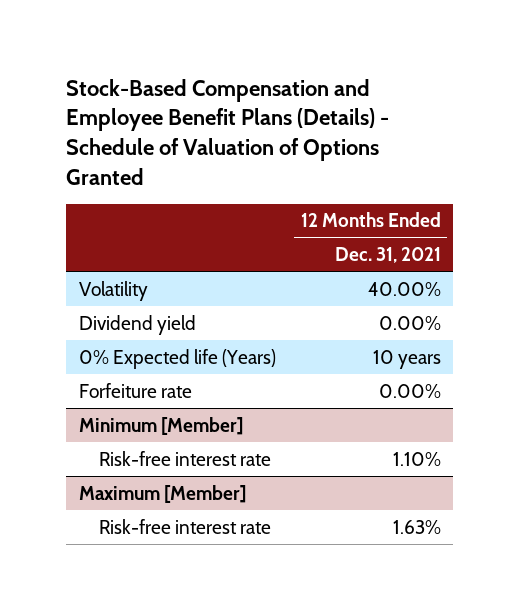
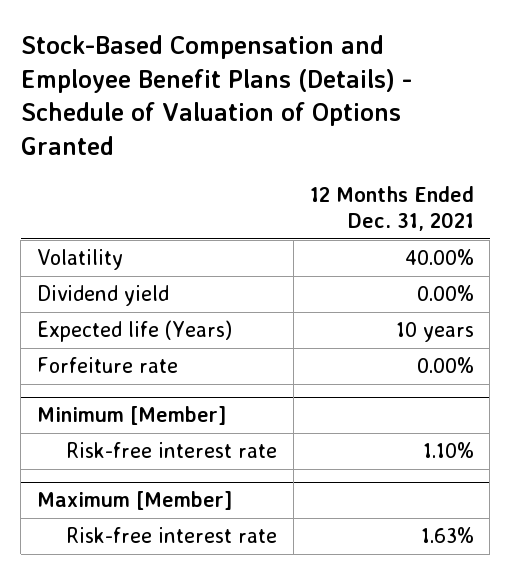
[78,348,276,369] 0% Expected life (Years) -> [37,320,233,343] Expected life (Years)

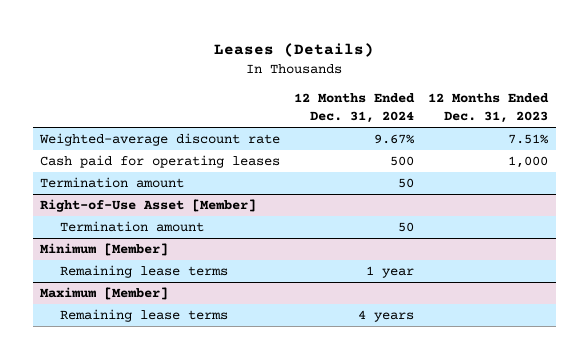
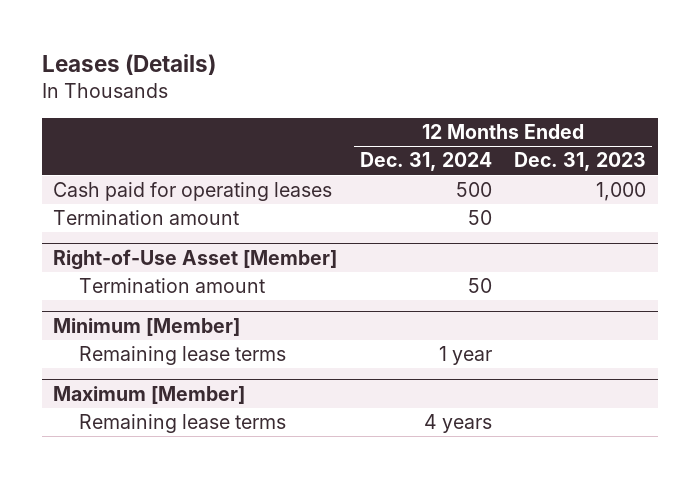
[38,133,280,147] Weighted-average discount rate -> none

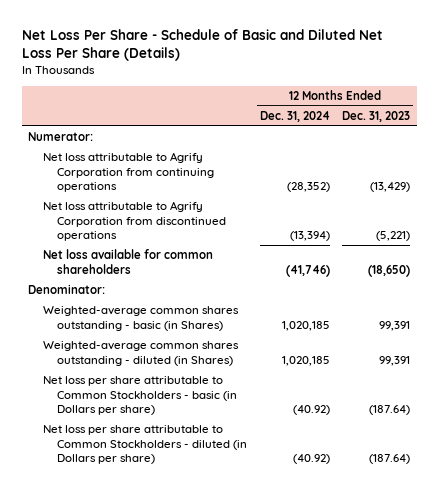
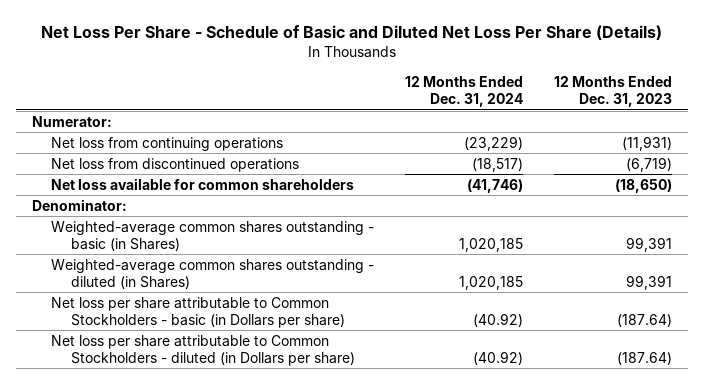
[42,152,215,193] Net loss attributable to Agrify Corporation from continuing operations -> [51,136,284,151] Net loss from continuing operations
[286,182,330,193] (28,352) -> [464,135,524,151] (23,229)
[370,182,411,193] (13,429) -> [622,135,673,151] (11,931)
[42,201,227,242] Net loss attributable to Agrify Corporation from discontinued operations -> [51,157,300,172] Net loss from discontinued operations
[289,231,330,242] (13,394) -> [472,157,524,172] (18,517)
[376,231,411,242] (5,221) -> [626,156,673,172] (6,719)

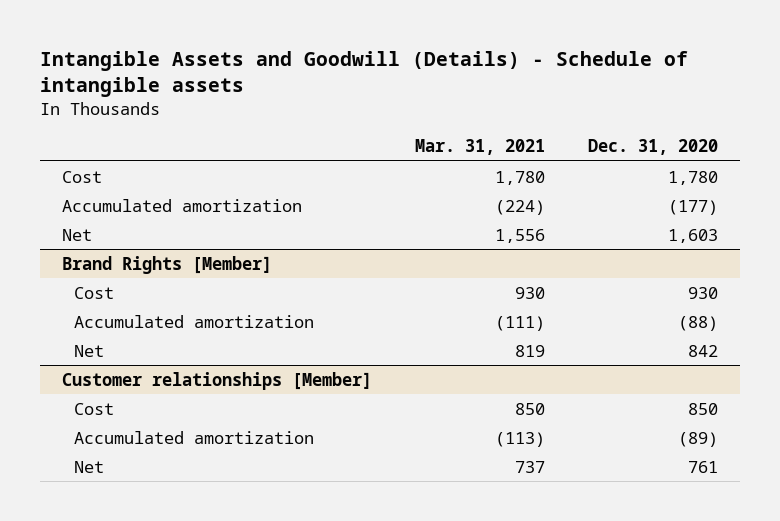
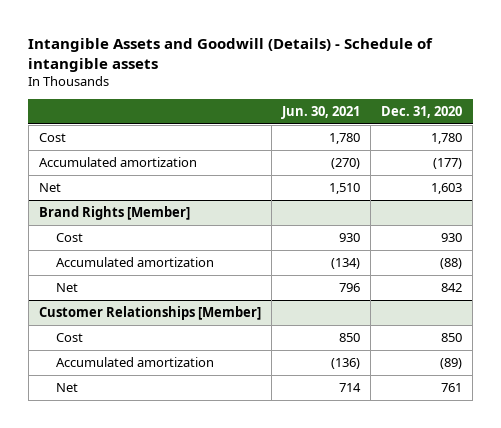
[414,139,545,156] Mar. 31, 2021 -> none
none -> [281,106,361,120] Jun. 30, 2021
[61,371,372,390] Customer relationships [Member] -> [38,306,261,321] Customer Relationships [Member]

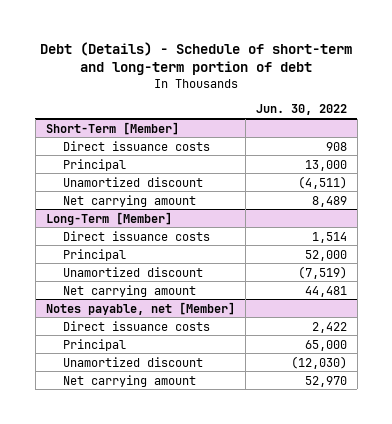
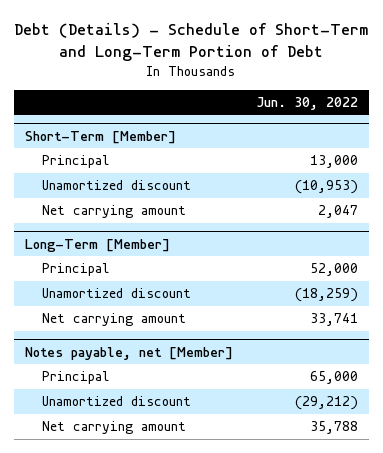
[40,41,353,75] Debt (Details) - Schedule of short-term and long-term portion of debt -> [14,23,369,62] Debt (Details) - Schedule of Short-Term and Long-Term Portion of Debt
[63,140,211,151] Direct issuance costs -> none
[297,175,347,189] (4,511) -> [294,180,358,195] (10,953)
[311,195,347,207] 8,489 -> [317,205,358,219] 2,047
[63,230,211,241] Direct issuance costs -> none
[297,265,347,279] (7,519) -> [294,288,358,303] (18,259)
[304,285,347,297] 44,481 -> [309,313,358,327] 33,741
[63,320,211,331] Direct issuance costs -> none
[290,355,347,369] (12,030) -> [294,396,358,411] (29,212)
[304,375,347,387] 52,970 -> [309,421,358,435] 35,788

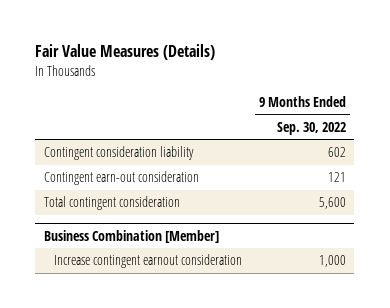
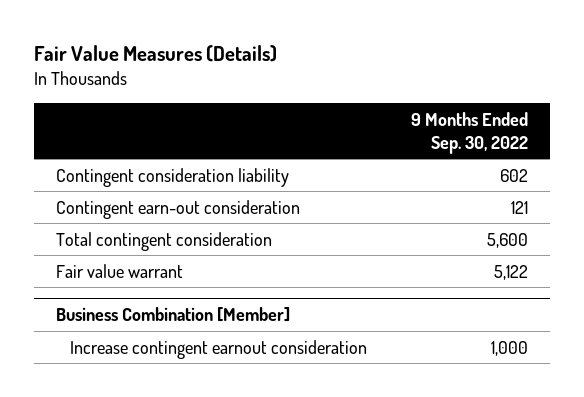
none -> [55,263,183,278] Fair value warrant

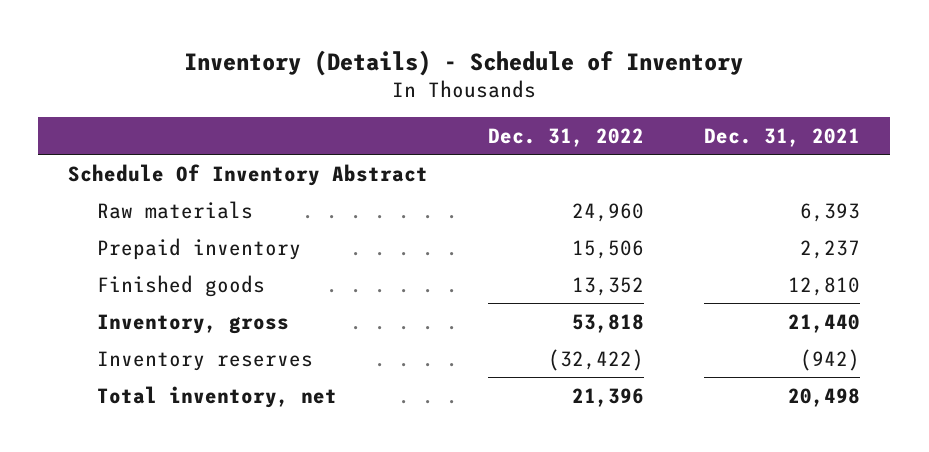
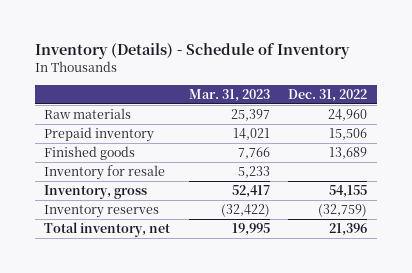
[704,127,861,147] Dec. 31, 2021 -> none
none -> [188,88,270,102] Mar. 31, 2023
[68,163,429,186] Schedule Of Inventory Abstract -> none
[572,276,645,296] 13,352 -> [329,147,368,160] 13,689
none -> [44,165,166,181] Inventory for resale
[572,313,645,333] 53,818 -> [329,185,368,199] 54,155
[548,348,645,371] (32,422) -> [318,204,368,218] (32,759)

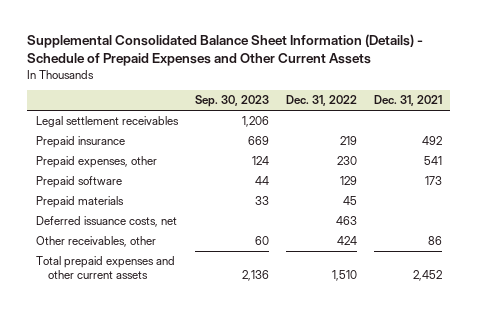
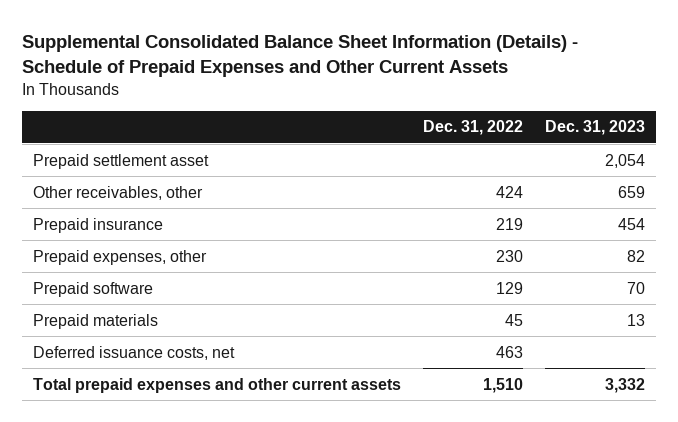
[194,95,269,108] Sep. 30, 2023 -> none
[373,95,442,107] Dec. 31, 2021 -> none
none -> [544,120,645,136] Dec. 31, 2023
[35,116,179,128] Legal settlement receivables -> [33,153,210,169] Prepaid settlement asset
[35,236,156,248] Other receivables, other -> [33,185,204,200] Other receivables, other

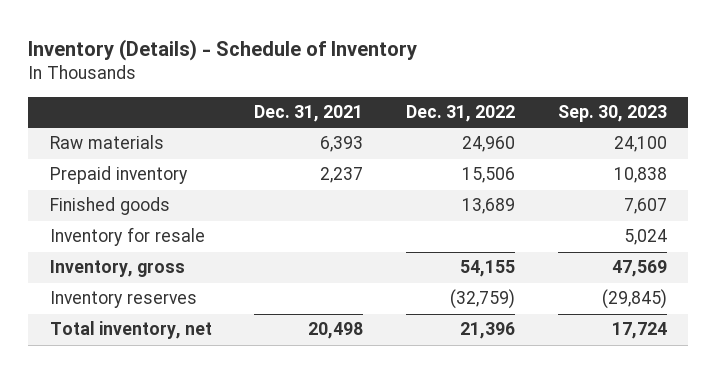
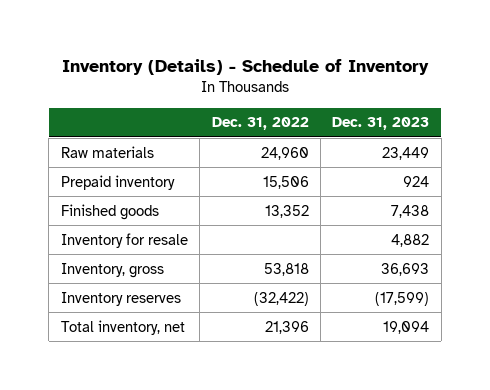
[254,105,364,123] Dec. 31, 2021 -> none
[557,105,667,123] Sep. 30, 2023 -> none
none -> [332,117,430,131] Dec. 31, 2023
[461,198,515,215] 13,689 -> [264,204,309,218] 13,352
[459,260,515,278] 54,155 -> [263,262,309,276] 53,818
[449,289,515,310] (32,759) -> [253,291,309,306] (32,422)

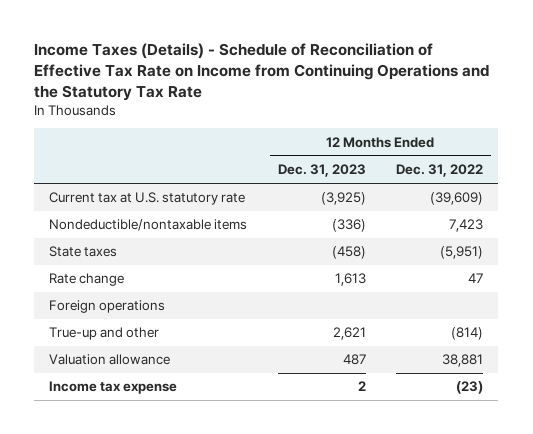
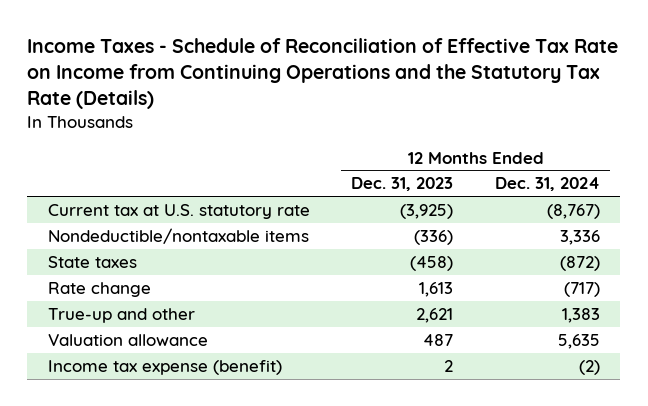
[34,42,490,101] Income Taxes (Details) - Schedule of Reconciliation of Effective Tax Rate on Income from Continuing Operations and the Statutory Tax Rate -> [27,38,619,110] Income Taxes - Schedule of Reconciliation of Effective Tax Rate on Income from Continuing Operations and the Statutory Tax Rate (Details)
[396,164,484,178] Dec. 31, 2022 -> none
none -> [494,177,600,192] Dec. 31, 2024
[49,300,166,314] Foreign operations -> none
[49,381,178,395] Income tax expense -> [47,359,282,375] Income tax expense (benefit)

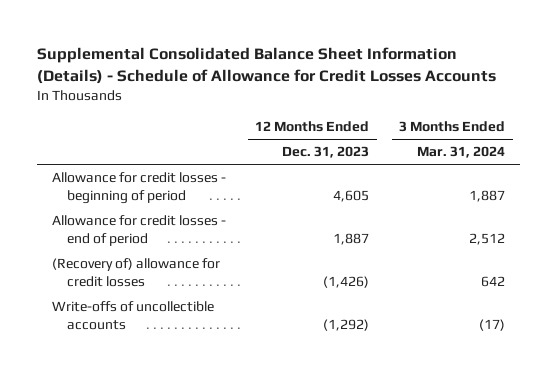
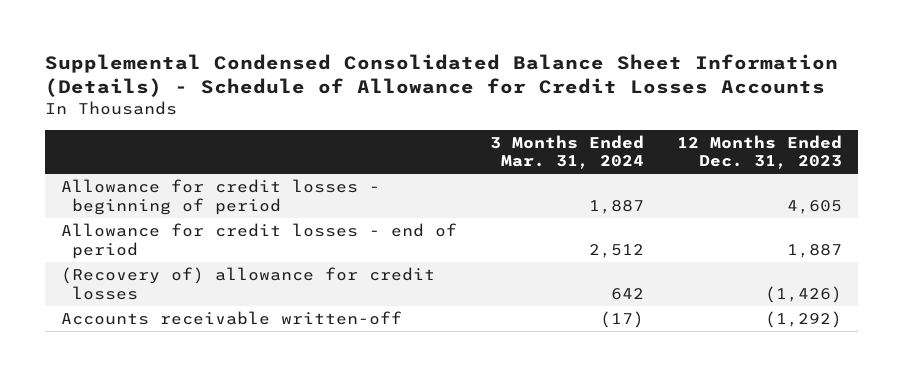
[36,46,496,84] Supplemental Consolidated Balance Sheet Information (Details) - Schedule of Allowance for Credit Losses Accounts -> [44,53,838,98] Supplemental Condensed Consolidated Balance Sheet Information (Details) - Schedule of Allowance for Credit Losses Accounts
[51,301,214,330] Write-offs of uncollectible accounts -> [61,310,403,325] Accounts receivable written-off

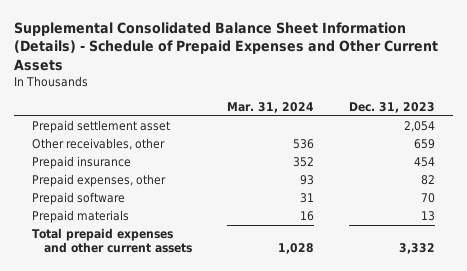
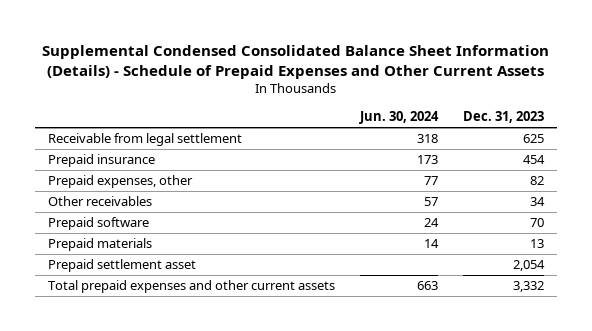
[14,21,439,71] Supplemental Consolidated Balance Sheet Information (Details) - Schedule of Prepaid Expenses and Other Current Assets -> [42,44,550,79] Supplemental Condensed Consolidated Balance Sheet Information (Details) - Schedule of Prepaid Expenses and Other Current Assets
[227,102,315,114] Mar. 31, 2024 -> none
none -> [359,111,440,125] Jun. 30, 2024
[31,138,165,151] Other receivables, other -> none
none -> [47,133,242,147] Receivable from legal settlement
none -> [47,196,152,207] Other receivables
[31,120,170,134] Prepaid settlement asset -> [47,259,196,273] Prepaid settlement asset

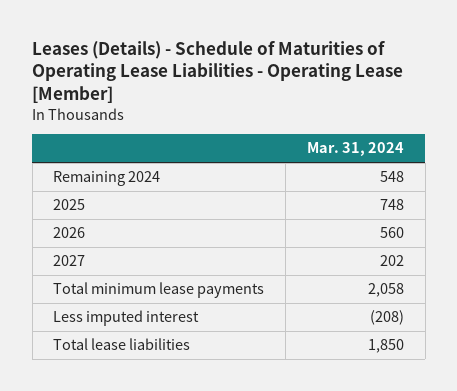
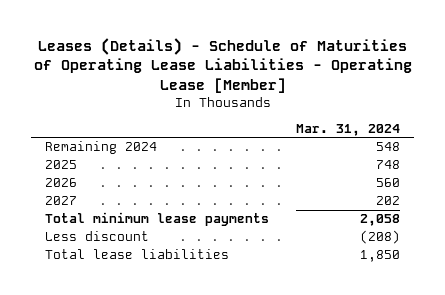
[53,310,200,327] Less imputed interest -> [44,231,149,242] Less discount

